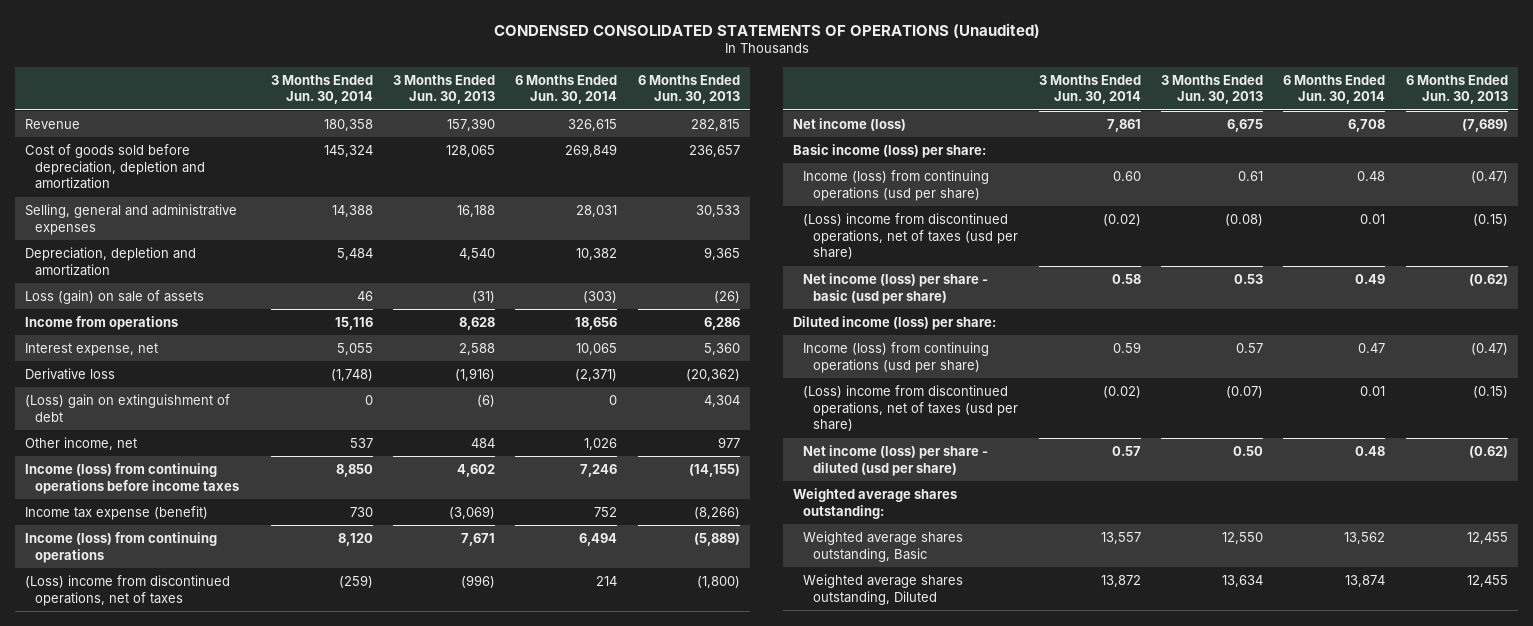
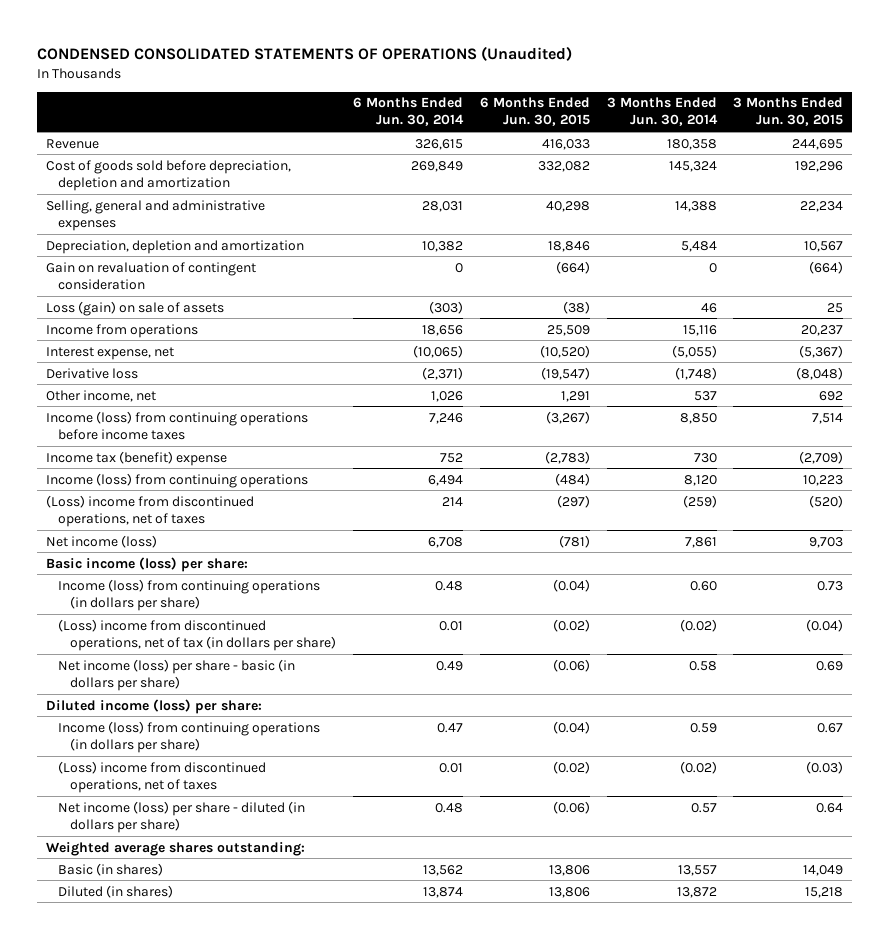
[392,74,495,105] 3 Months Ended Jun. 30, 2013 -> none
[637,74,740,105] 6 Months Ended Jun. 30, 2013 -> none
none -> [479,97,590,127] 6 Months Ended Jun. 30, 2015
none -> [733,97,844,127] 3 Months Ended Jun. 30, 2015
none -> [45,261,256,290] Gain on revaluation of contingent consideration
[336,342,373,355] 5,055 -> [671,344,717,358] (5,055)
[576,342,618,355] 10,065 -> [412,344,463,358] (10,065)
[25,393,231,422] (Loss) gain on extinguishment of debt -> none
[25,505,209,520] Income tax expense (benefit) -> [45,450,227,466] Income tax (benefit) expense
[803,169,990,201] Income (loss) from continuing operations (usd per share) -> [57,578,320,611] Income (loss) from continuing operations (in dollars per share)
[803,212,1019,260] (Loss) income from discontinued operations, net of taxes (usd per share) -> [57,618,336,651] (Loss) income from discontinued operations, net of tax (in dollars per share)
[803,272,989,304] Net income (loss) per share - basic (usd per share) -> [57,658,295,691] Net income (loss) per share - basic (in dollars per share)
[803,341,990,373] Income (loss) from continuing operations (usd per share) -> [57,720,320,753] Income (loss) from continuing operations (in dollars per share)
[803,384,1019,432] (Loss) income from discontinued operations, net of taxes (usd per share) -> [57,760,266,793] (Loss) income from discontinued operations, net of taxes
[803,444,989,476] Net income (loss) per share - diluted (usd per share) -> [57,800,305,833] Net income (loss) per share - diluted (in dollars per share)
[803,530,964,562] Weighted average shares outstanding, Basic -> [57,862,163,876] Basic (in shares)
[803,573,964,605] Weighted average shares outstanding, Diluted -> [57,884,173,898] Diluted (in shares)

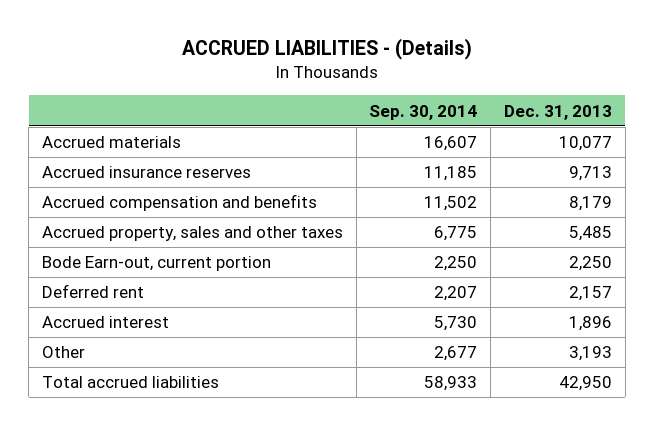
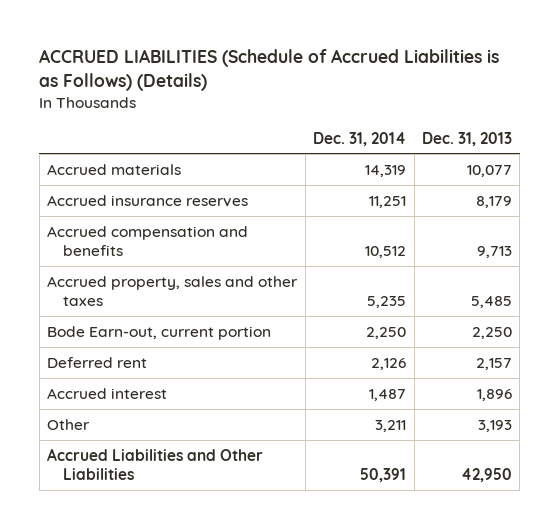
[181,38,472,61] ACCRUED LIABILITIES - (Details) -> [39,49,500,91] ACCRUED LIABILITIES (Schedule of Accrued Liabilities is as Follows) (Details)
[369,104,478,120] Sep. 30, 2014 -> none
none -> [313,131,407,146] Dec. 31, 2014
[568,166,612,182] 9,713 -> [476,195,513,208] 8,179
[568,196,612,212] 8,179 -> [477,246,513,259] 9,713
[41,376,219,389] Total accrued liabilities -> [47,447,264,481] Accrued Liabilities and Other Liabilities

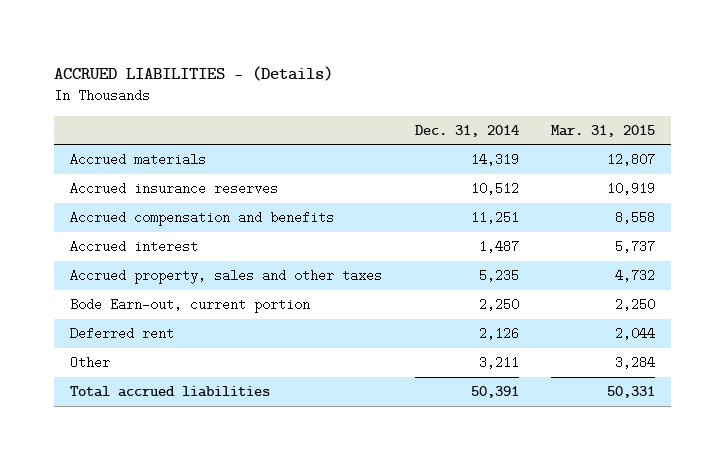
[39,49,500,91] ACCRUED LIABILITIES (Schedule of Accrued Liabilities is as Follows) (Details) -> [54,65,334,81] ACCRUED LIABILITIES - (Details)
[422,131,513,146] Dec. 31, 2013 -> none
none -> [550,124,655,137] Mar. 31, 2015
[369,195,407,208] 11,251 -> [470,182,519,196] 10,512
[365,246,407,259] 10,512 -> [470,211,519,225] 11,251
[47,387,168,399] Accrued interest -> [70,240,199,254] Accrued interest
[47,447,264,481] Accrued Liabilities and Other Liabilities -> [70,386,271,398] Total accrued liabilities

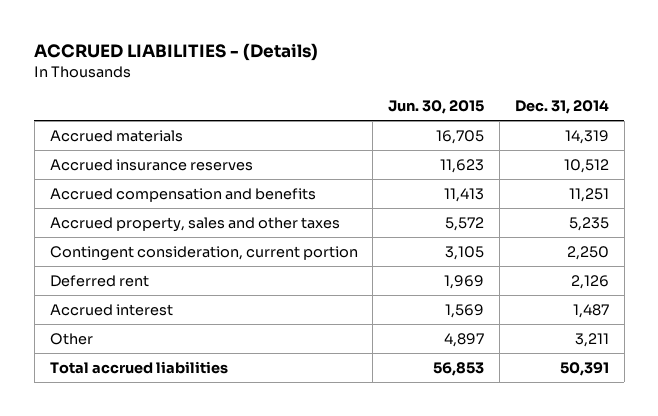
[550,124,655,137] Mar. 31, 2015 -> none
none -> [388,100,485,115] Jun. 30, 2015
[70,298,311,314] Bode Earn-out, current portion -> [49,245,358,261] Contingent consideration, current portion
[70,240,199,254] Accrued interest -> [49,303,173,316] Accrued interest

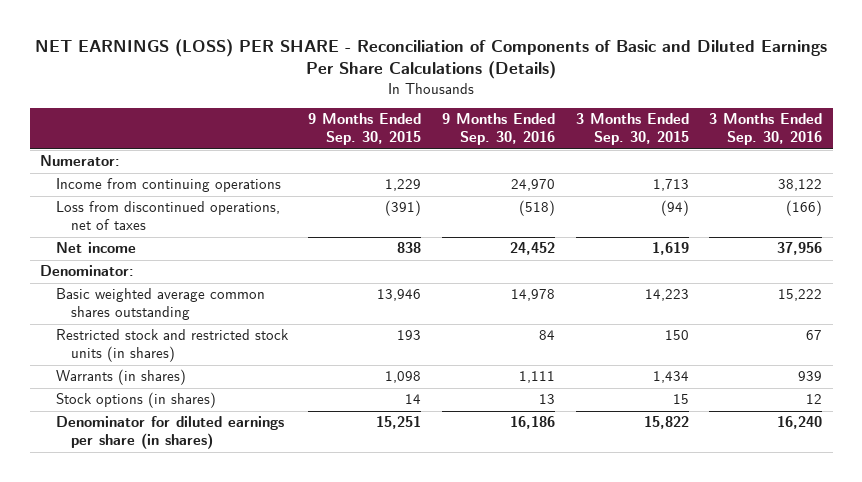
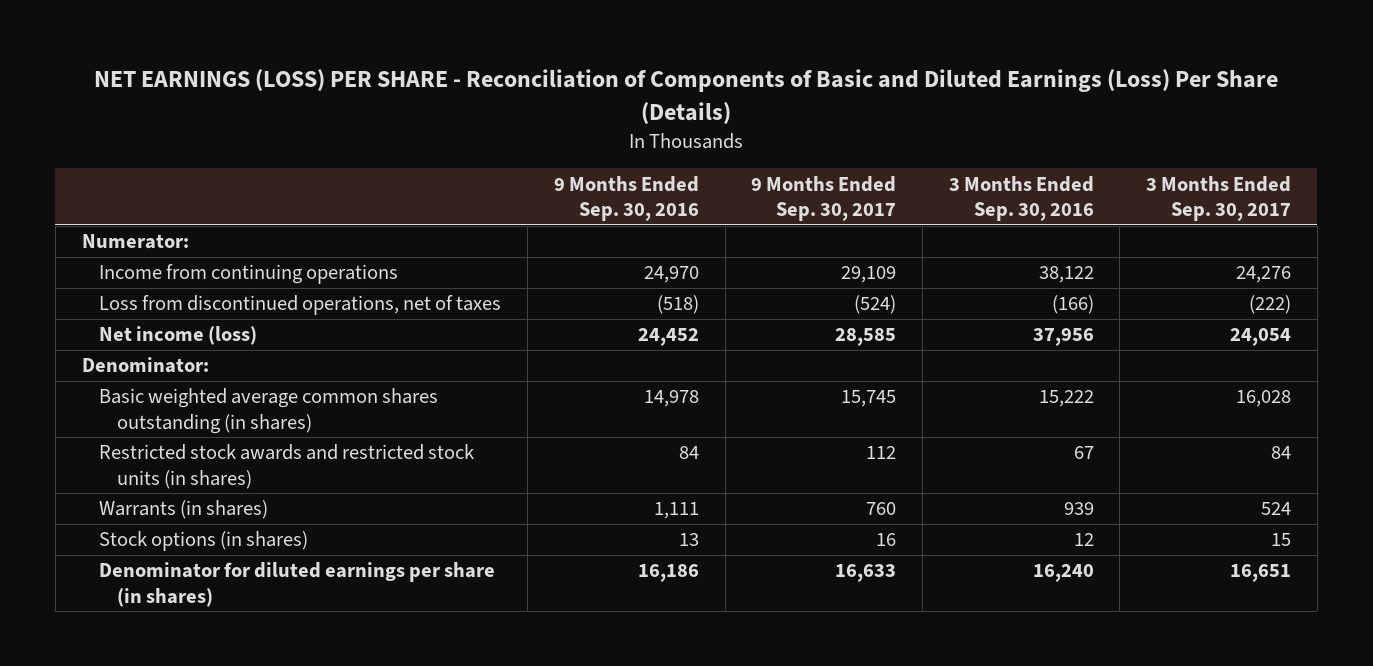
[35,38,828,80] NET EARNINGS (LOSS) PER SHARE - Reconciliation of Components of Basic and Diluted Earnings Per Share Calculations (Details) -> [94,69,1279,124] NET EARNINGS (LOSS) PER SHARE - Reconciliation of Components of Basic and Diluted Earnings (Loss) Per Share (Details)
[308,113,422,146] 9 Months Ended Sep. 30, 2015 -> none
[575,113,689,146] 3 Months Ended Sep. 30, 2015 -> none
none -> [751,175,897,221] 9 Months Ended Sep. 30, 2017
none -> [1146,175,1292,221] 3 Months Ended Sep. 30, 2017
[55,242,136,254] Net income -> [99,326,258,346] Net income (loss)
[55,288,265,321] Basic weighted average common shares outstanding -> [99,388,439,434] Basic weighted average common shares outstanding (in shares)
[55,329,289,363] Restricted stock and restricted stock units (in shares) -> [99,444,475,489] Restricted stock awards and restricted stock units (in shares)

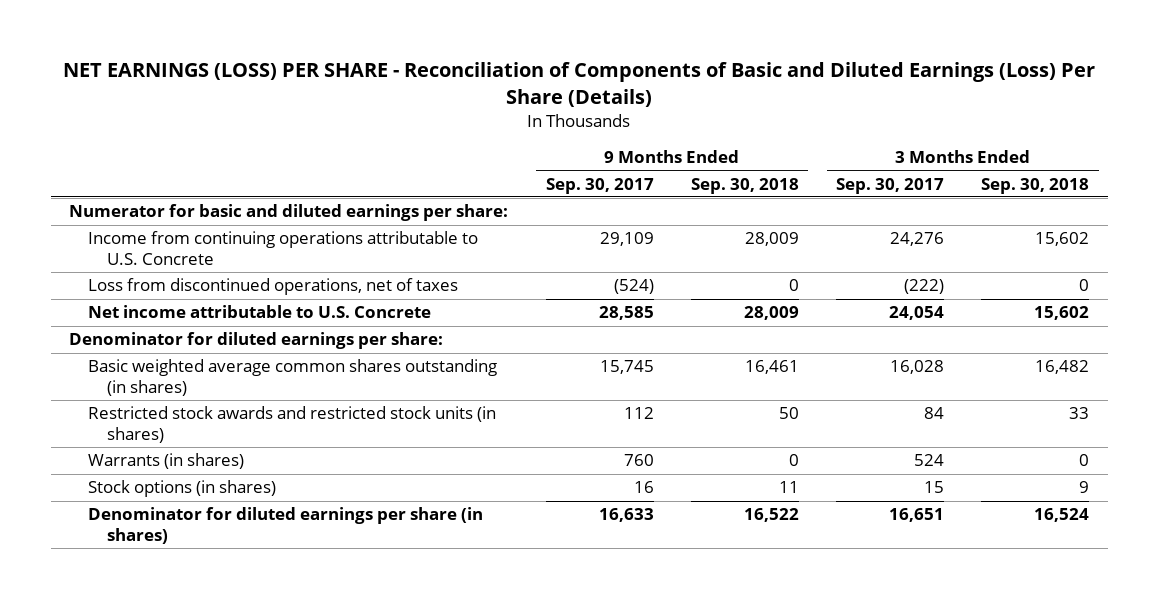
[553,175,699,221] 9 Months Ended Sep. 30, 2016 -> none
[948,175,1094,221] 3 Months Ended Sep. 30, 2016 -> none
none -> [690,177,799,194] Sep. 30, 2018
none -> [981,177,1090,194] Sep. 30, 2018
[81,234,189,250] Numerator: -> [69,204,509,222] Numerator for basic and diluted earnings per share:
[99,264,399,285] Income from continuing operations -> [88,231,479,265] Income from continuing operations attributable to U.S. Concrete
[99,326,258,346] Net income (loss) -> [88,305,432,319] Net income attributable to U.S. Concrete
[81,357,209,374] Denominator: -> [69,332,444,350] Denominator for diluted earnings per share:

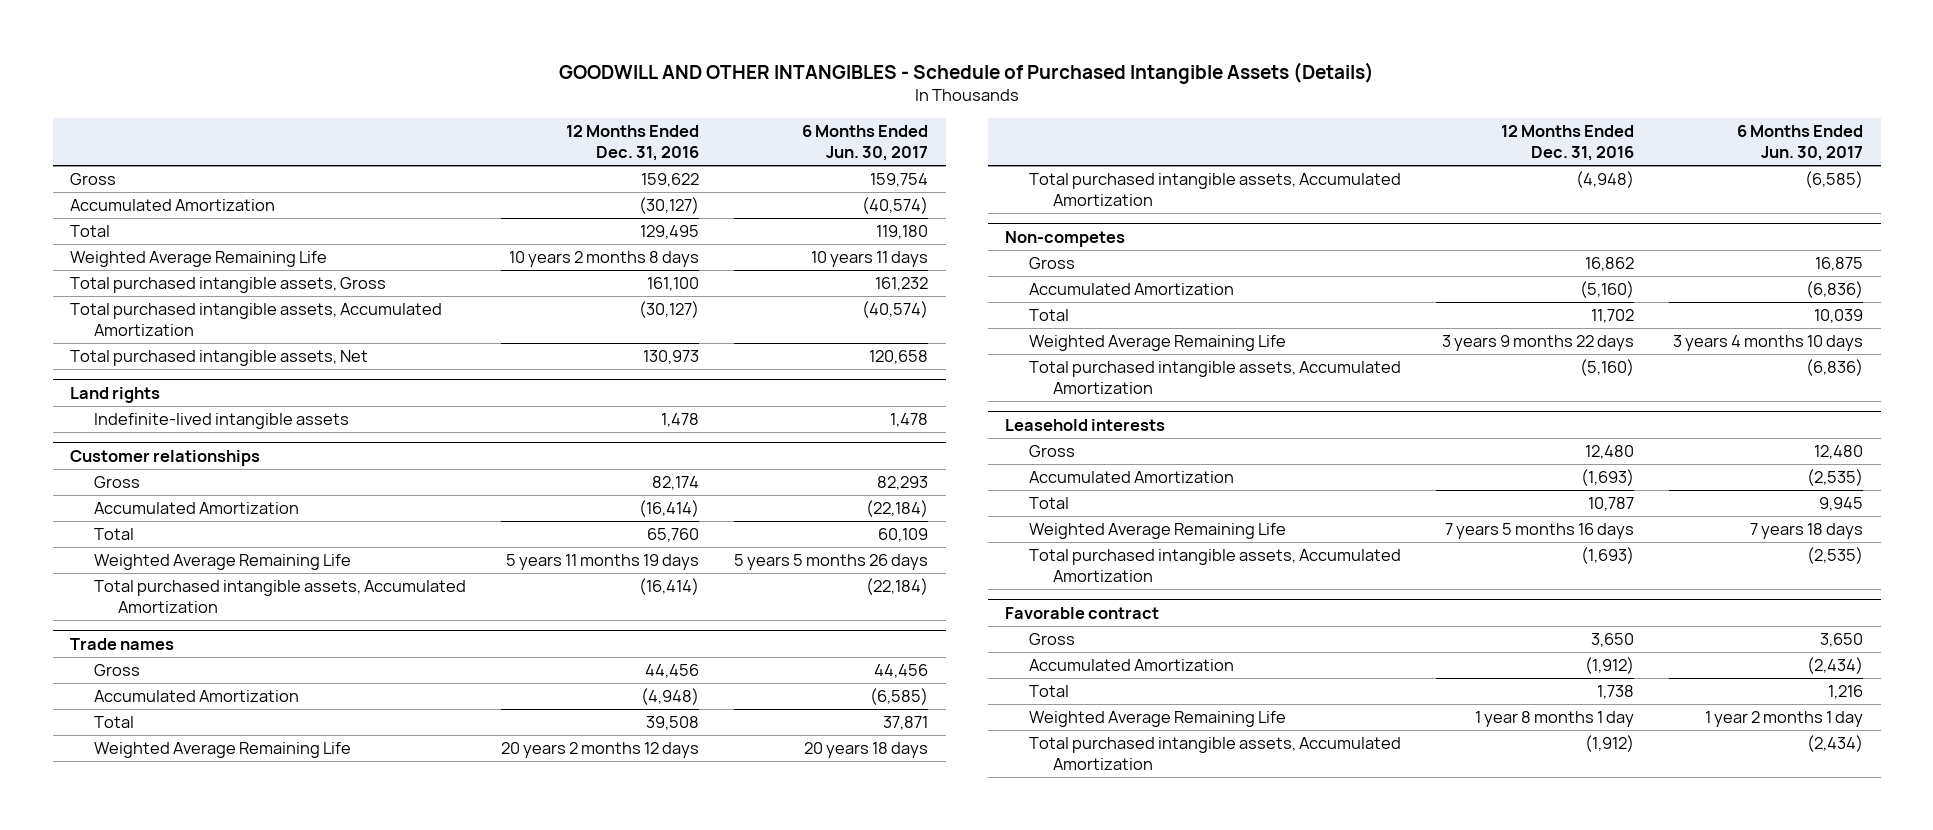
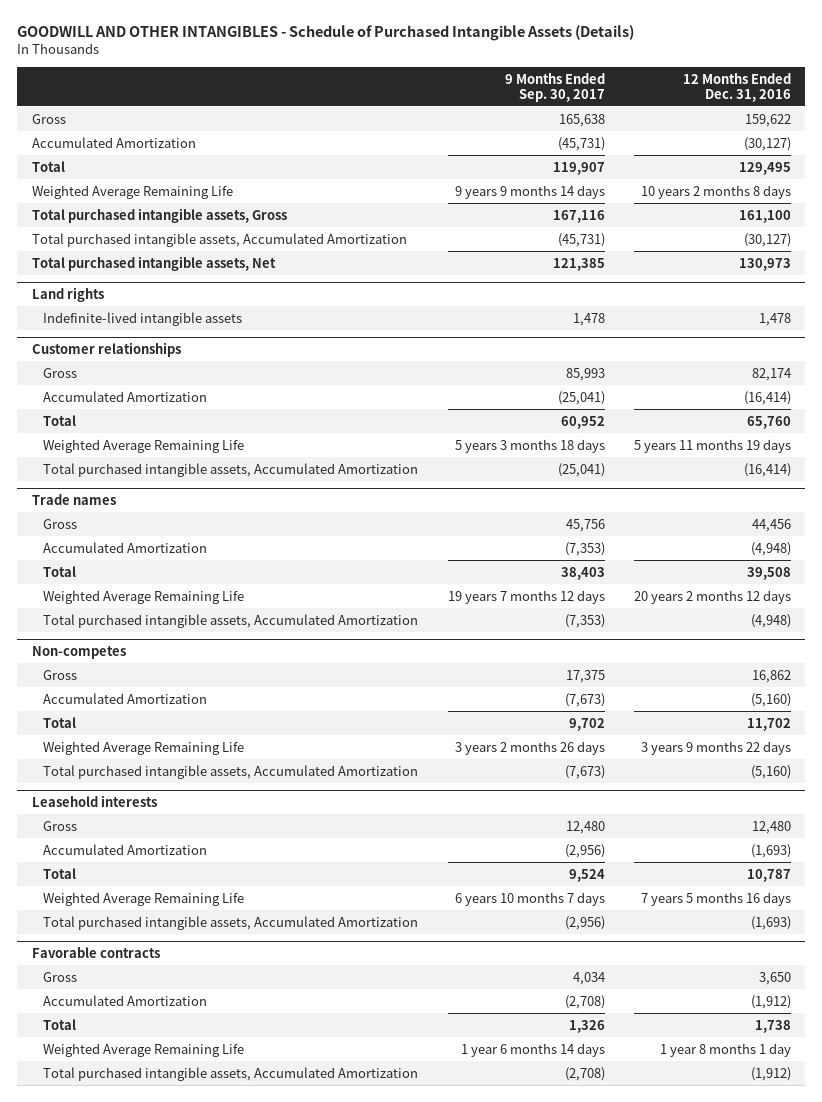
[802,125,929,162] 6 Months Ended Jun. 30, 2017 -> none
none -> [504,72,605,102] 9 Months Ended Sep. 30, 2017
[1005,606,1160,619] Favorable contract -> [31,947,160,959] Favorable contracts

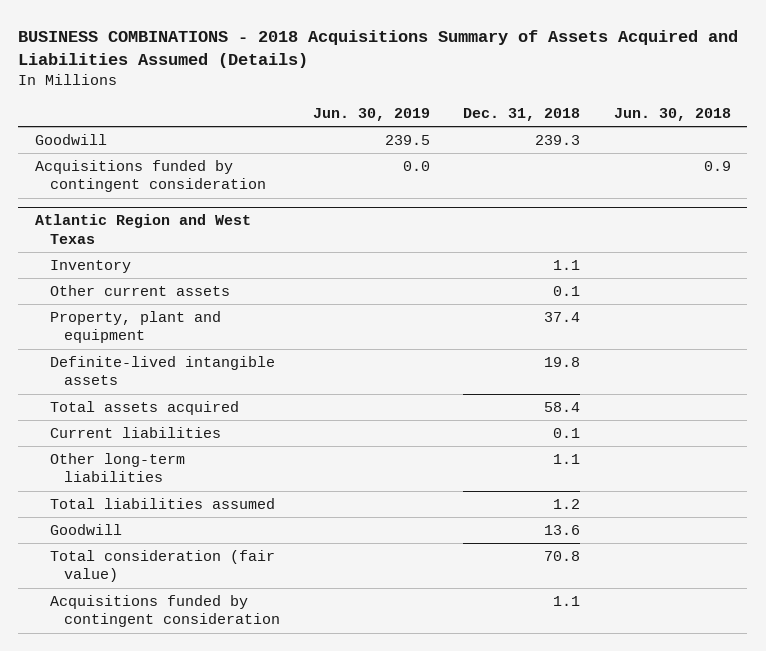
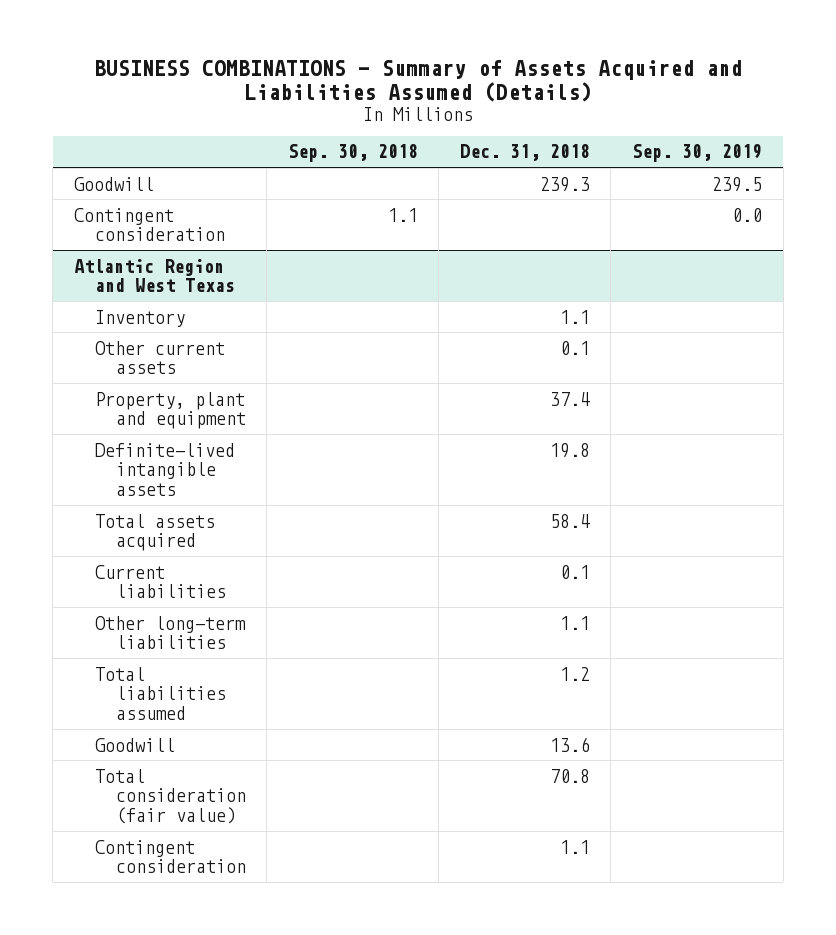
[18,29,739,68] BUSINESS COMBINATIONS - 2018 Acquisitions Summary of Assets Acquired and Liabilities Assumed (Details) -> [93,60,742,103] BUSINESS COMBINATIONS - Summary of Assets Acquired and Liabilities Assumed (Details)
[313,107,431,121] Jun. 30, 2019 -> none
[613,107,731,121] Jun. 30, 2018 -> none
none -> [287,144,418,163] Sep. 30, 2018
none -> [631,144,762,163] Sep. 30, 2019
[35,160,266,193] Acquisitions funded by contingent consideration -> [73,207,225,242] Contingent consideration
[49,595,280,628] Acquisitions funded by contingent consideration -> [94,839,246,874] Contingent consideration

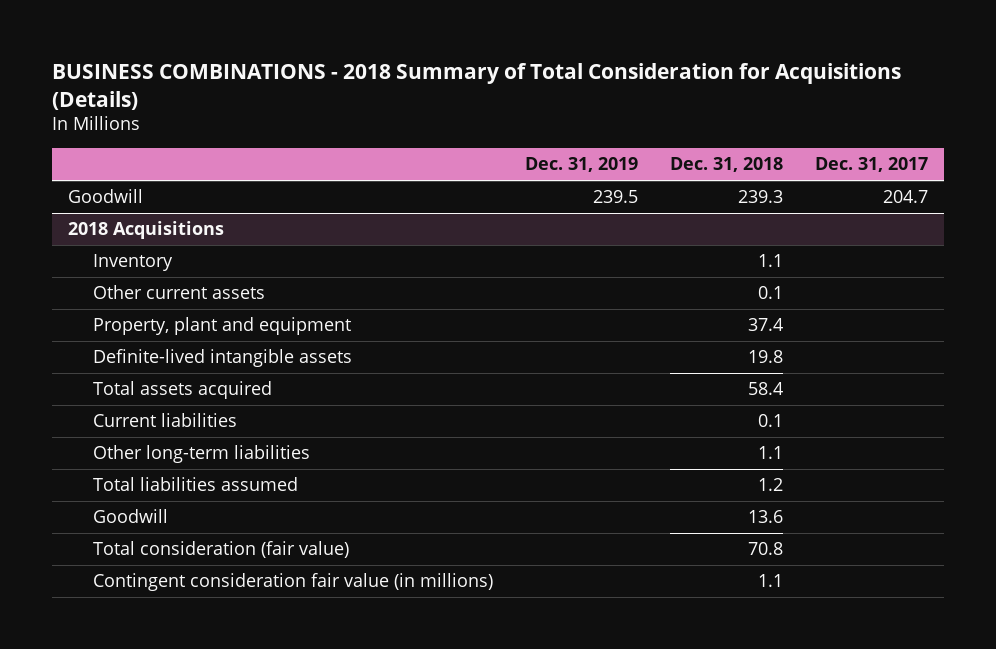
[93,60,742,103] BUSINESS COMBINATIONS - Summary of Assets Acquired and Liabilities Assumed (Details) -> [51,63,901,110] BUSINESS COMBINATIONS - 2018 Summary of Total Consideration for Acquisitions (Details)
[287,144,418,163] Sep. 30, 2018 -> none
[631,144,762,163] Sep. 30, 2019 -> none
none -> [525,157,639,173] Dec. 31, 2019
none -> [815,157,929,173] Dec. 31, 2017
[73,207,225,242] Contingent consideration -> none
[73,258,235,293] Atlantic Region and West Texas -> none
none -> [67,221,224,240] 2018 Acquisitions
[94,839,246,874] Contingent consideration -> [93,573,494,592] Contingent consideration fair value (in millions)

